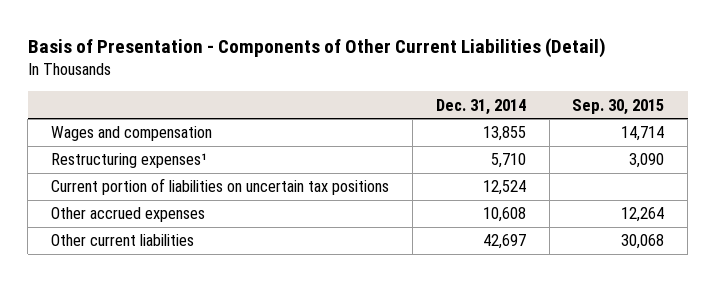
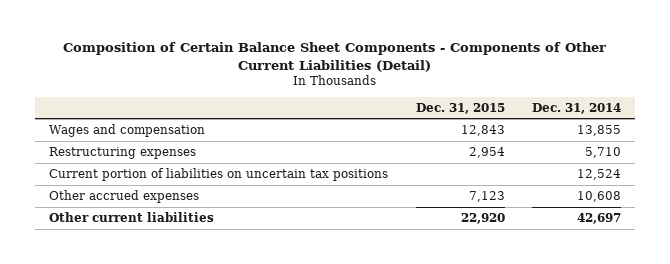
[27,38,606,59] Basis of Presentation - Components of Other Current Liabilities (Detail) -> [63,42,607,72] Composition of Certain Balance Sheet Components - Components of Other Current Liabilities (Detail)
[572,98,665,115] Sep. 30, 2015 -> none
none -> [415,102,505,114] Dec. 31, 2015
[51,153,208,169] Restructuring expenses¹ -> [48,146,196,159] Restructuring expenses

